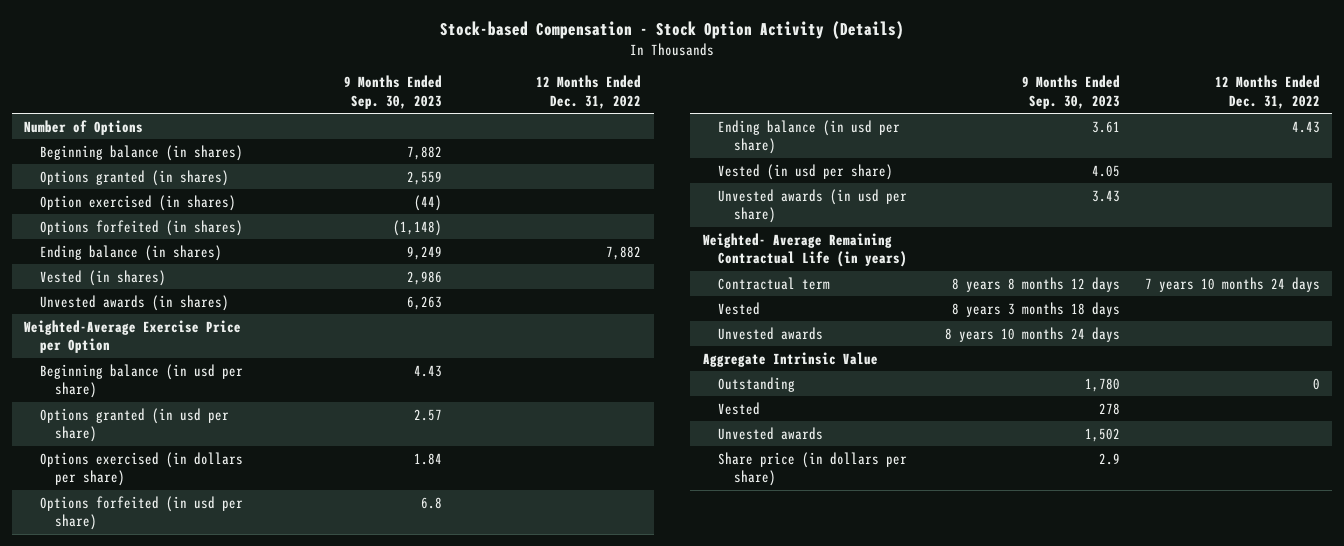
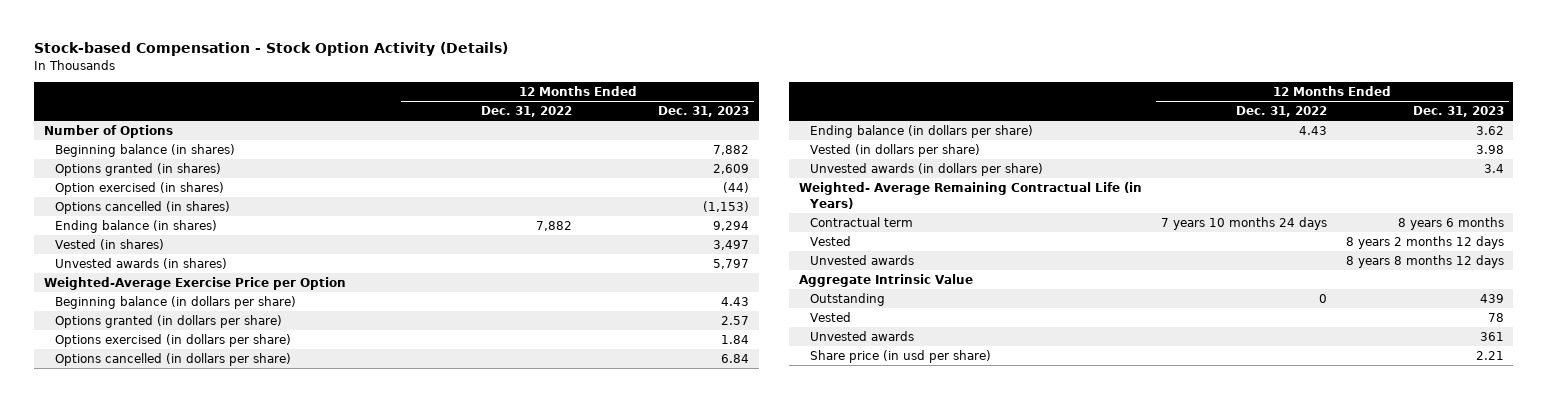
[344,75,443,109] 9 Months Ended Sep. 30, 2023 -> none
none -> [658,106,750,118] Dec. 31, 2023
[39,219,243,236] Options forfeited (in shares) -> [54,201,230,215] Options cancelled (in shares)
[39,363,243,399] Beginning balance (in usd per share) -> [54,296,296,310] Beginning balance (in dollars per share)
[39,407,229,443] Options granted (in usd per share) -> [54,315,282,329] Options granted (in dollars per share)
[39,495,243,531] Options forfeited (in usd per share) -> [54,353,291,367] Options cancelled (in dollars per share)
[718,119,901,155] Ending balance (in usd per share) -> [809,125,1033,139] Ending balance (in dollars per share)
[718,163,894,180] Vested (in usd per share) -> [809,144,980,158] Vested (in dollars per share)
[718,188,908,224] Unvested awards (in usd per share) -> [809,163,1043,177] Unvested awards (in dollars per share)
[702,232,908,268] Weighted- Average Remaining Contractual Life (in years) -> [798,182,1142,209] Weighted- Average Remaining Contractual Life (in Years)
[718,451,908,487] Share price (in dollars per share) -> [809,350,991,364] Share price (in usd per share)

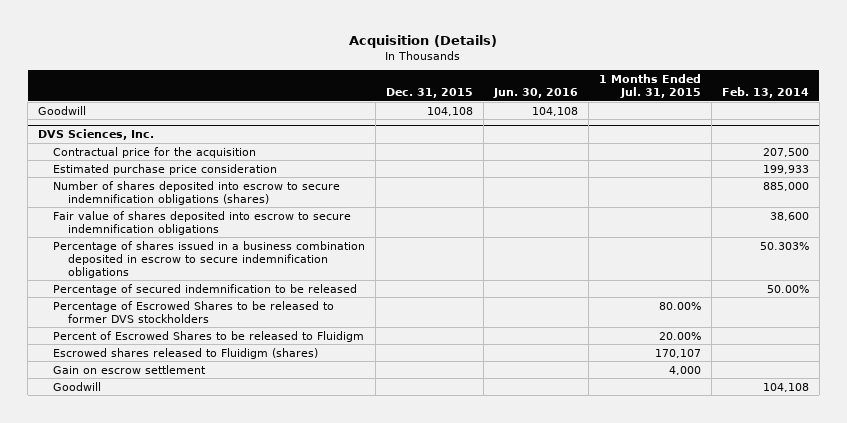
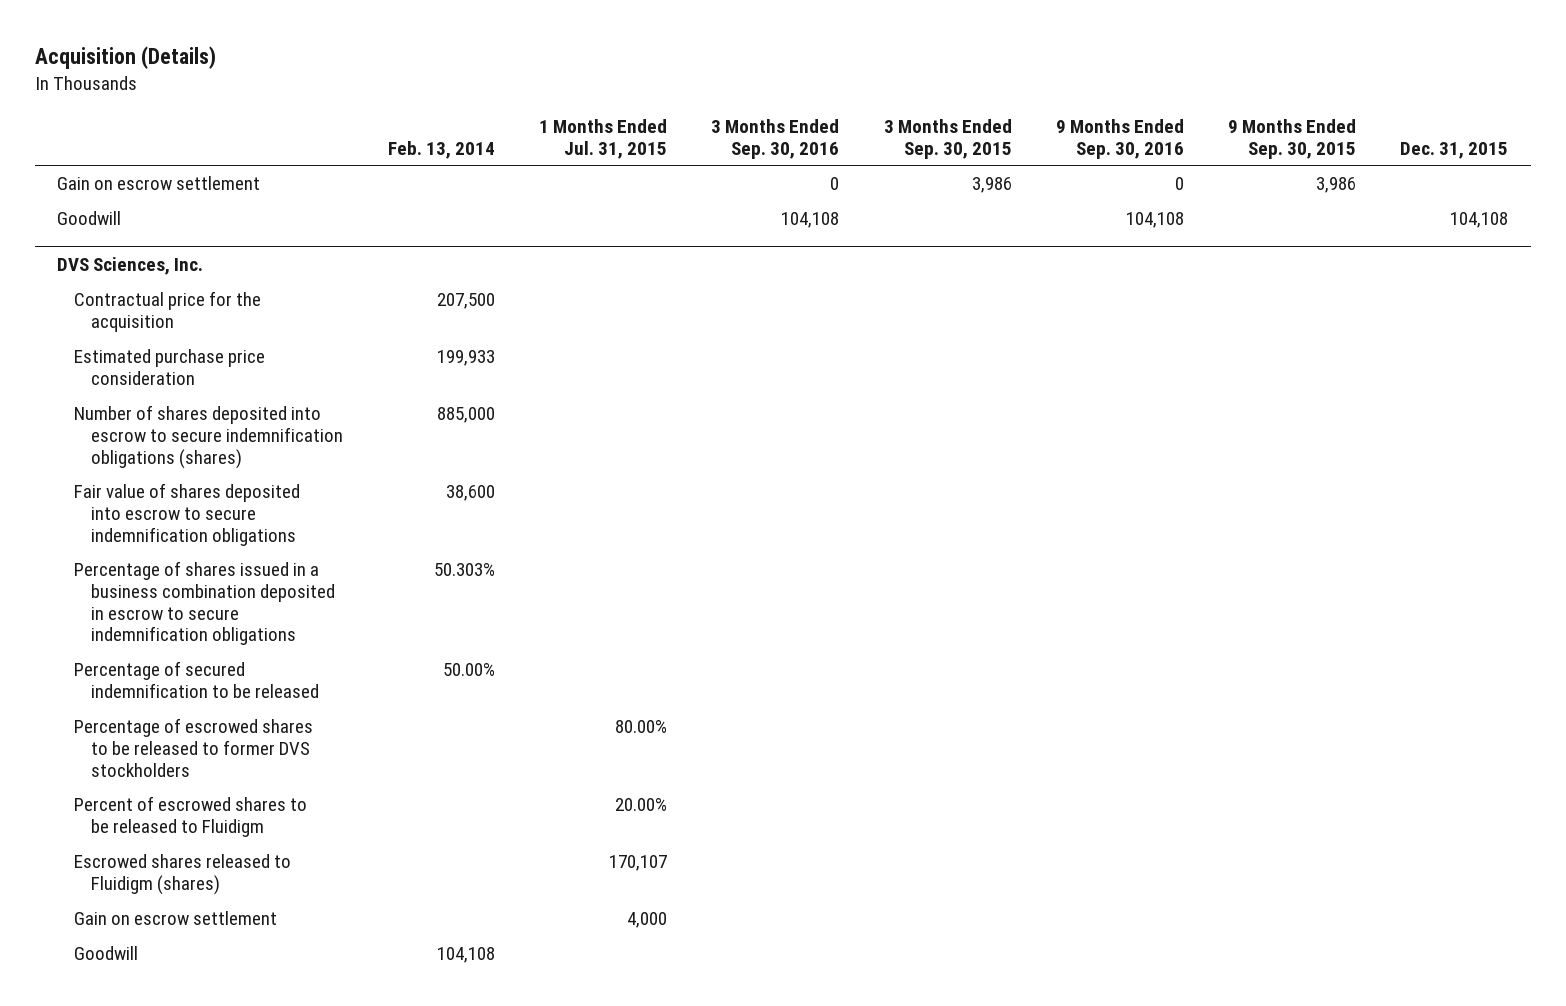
[493,88,579,99] Jun. 30, 2016 -> none
none -> [711,118,840,159] 3 Months Ended Sep. 30, 2016
none -> [883,118,1012,159] 3 Months Ended Sep. 30, 2015
none -> [1055,118,1184,159] 9 Months Ended Sep. 30, 2016
none -> [1228,118,1357,159] 9 Months Ended Sep. 30, 2015
none -> [57,176,261,191] Gain on escrow settlement
[53,300,335,323] Percentage of Escrowed Shares to be released to former DVS stockholders -> [74,718,314,777] Percentage of escrowed shares to be released to former DVS stockholders
[53,330,365,342] Percent of Escrowed Shares to be released to Fluidigm -> [74,796,308,837] Percent of escrowed shares to be released to Fluidigm

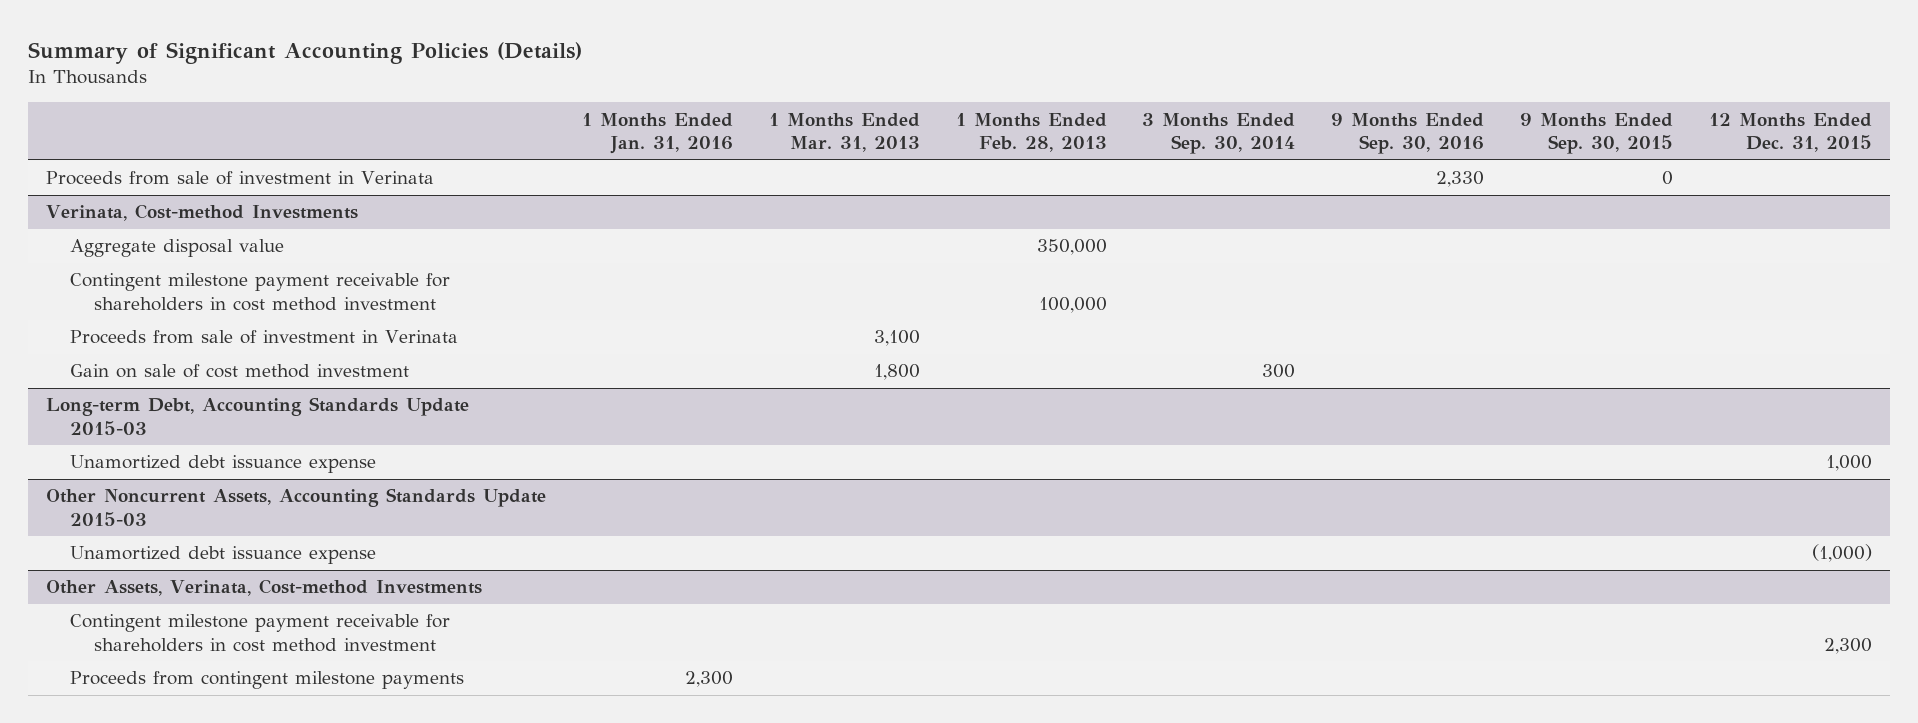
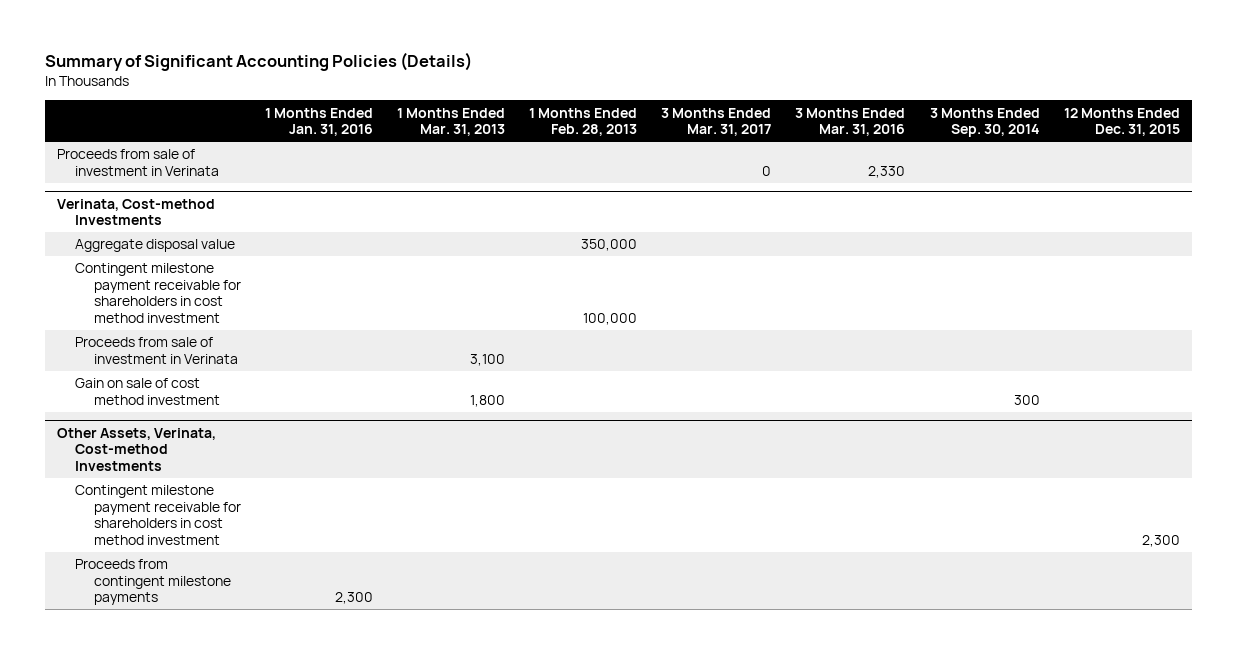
[1331,112,1485,155] 9 Months Ended Sep. 30, 2016 -> none
[1519,112,1673,155] 9 Months Ended Sep. 30, 2015 -> none
none -> [661,107,772,137] 3 Months Ended Mar. 31, 2017
none -> [795,107,906,137] 3 Months Ended Mar. 31, 2016
[46,397,470,435] Long-term Debt, Accounting Standards Update 2015-03 -> none
[70,455,377,474] Unamortized debt issuance expense -> none
[46,488,547,526] Other Noncurrent Assets, Accounting Standards Update 2015-03 -> none
[70,546,377,565] Unamortized debt issuance expense -> none

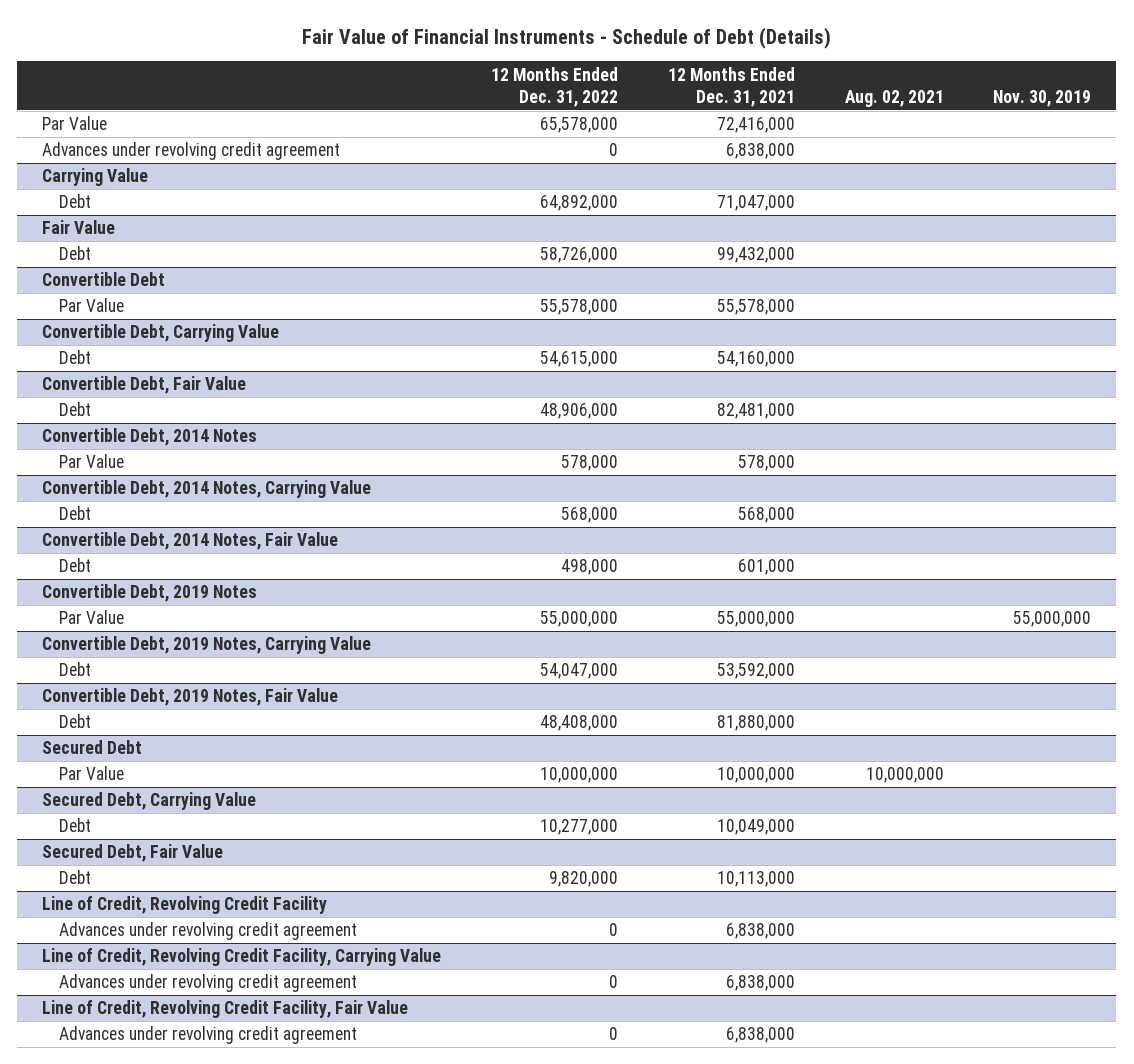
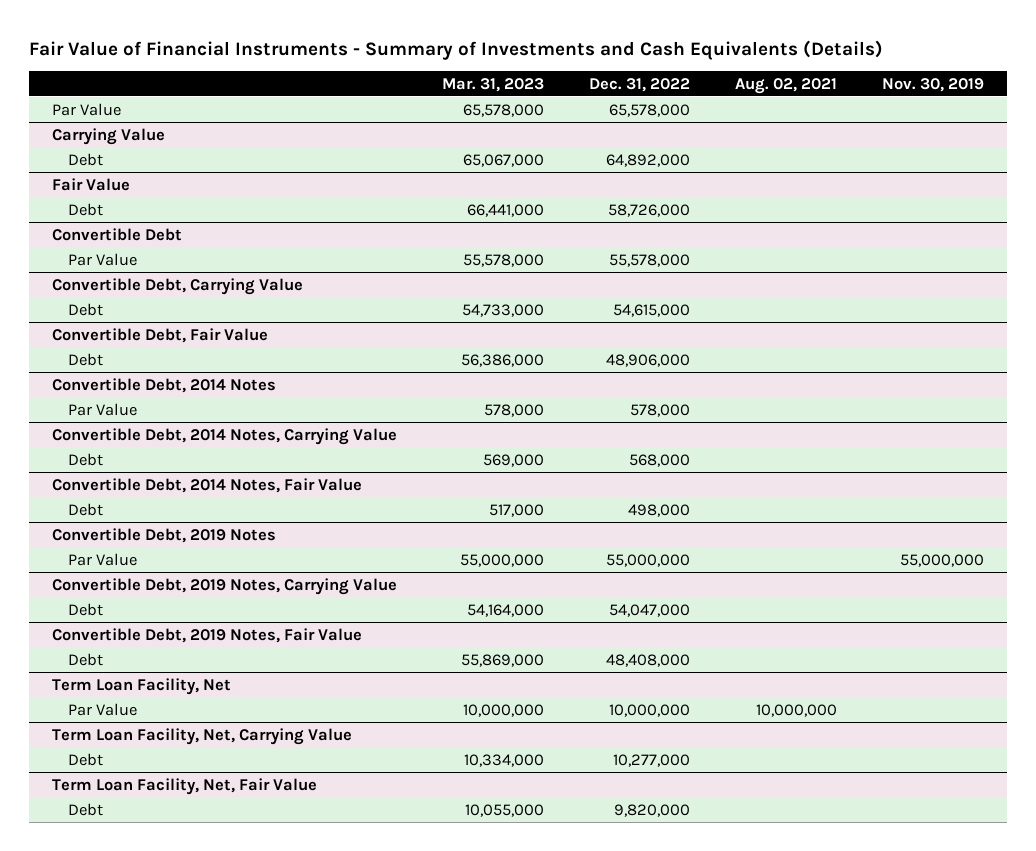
[301,26,831,49] Fair Value of Financial Instruments - Schedule of Debt (Details) -> [29,39,884,60] Fair Value of Financial Instruments - Summary of Investments and Cash Equivalents (Details)
[490,66,618,107] 12 Months Ended Dec. 31, 2022 -> none
[667,66,795,107] 12 Months Ended Dec. 31, 2021 -> none
none -> [441,77,544,92] Mar. 31, 2023
none -> [588,77,690,92] Dec. 31, 2022
[42,142,341,161] Advances under revolving credit agreement -> none
[42,740,143,755] Secured Debt -> [51,677,231,695] Term Loan Facility, Net
[42,792,257,811] Secured Debt, Carrying Value -> none
[58,818,91,833] Debt -> none
[42,844,224,863] Secured Debt, Fair Value -> none
[58,870,91,885] Debt -> none
[42,896,328,915] Line of Credit, Revolving Credit Facility -> none
[58,922,357,941] Advances under revolving credit agreement -> none
[42,948,442,967] Line of Credit, Revolving Credit Facility, Carrying Value -> none
[58,974,357,993] Advances under revolving credit agreement -> none
[42,1000,409,1019] Line of Credit, Revolving Credit Facility, Fair Value -> none
[58,1026,357,1045] Advances under revolving credit agreement -> none
none -> [51,727,352,745] Term Loan Facility, Net, Carrying Value
none -> [67,752,103,766] Debt
none -> [51,777,317,795] Term Loan Facility, Net, Fair Value
none -> [67,802,103,816] Debt

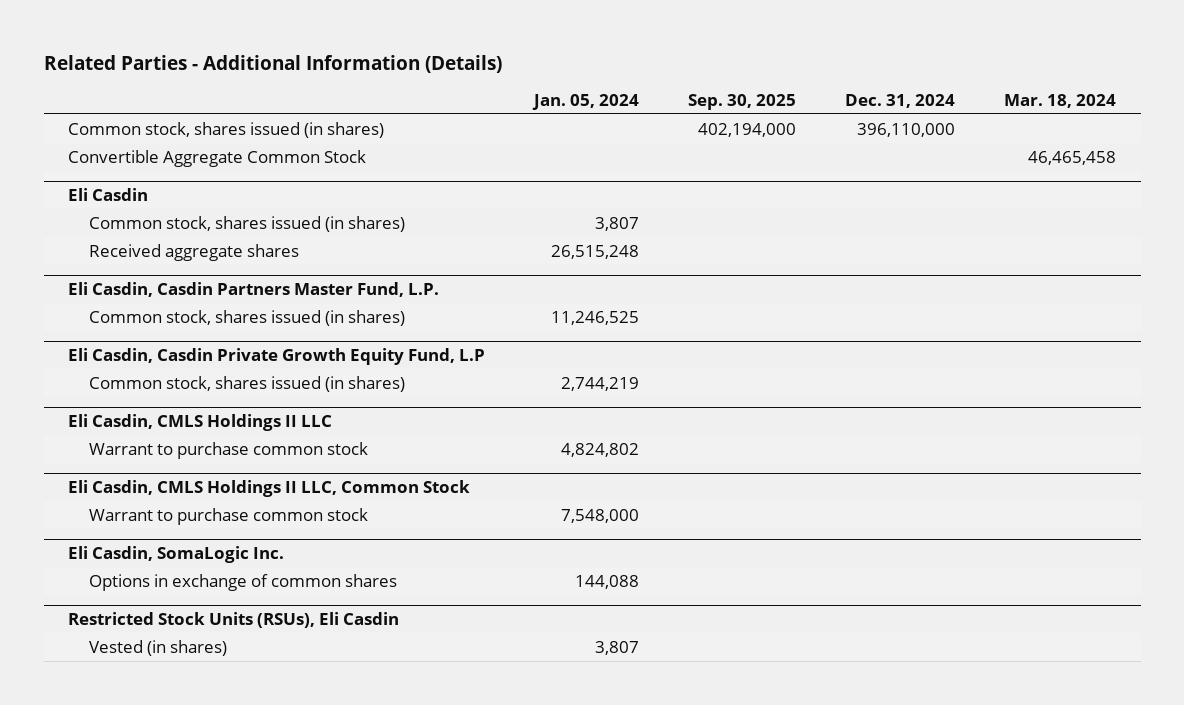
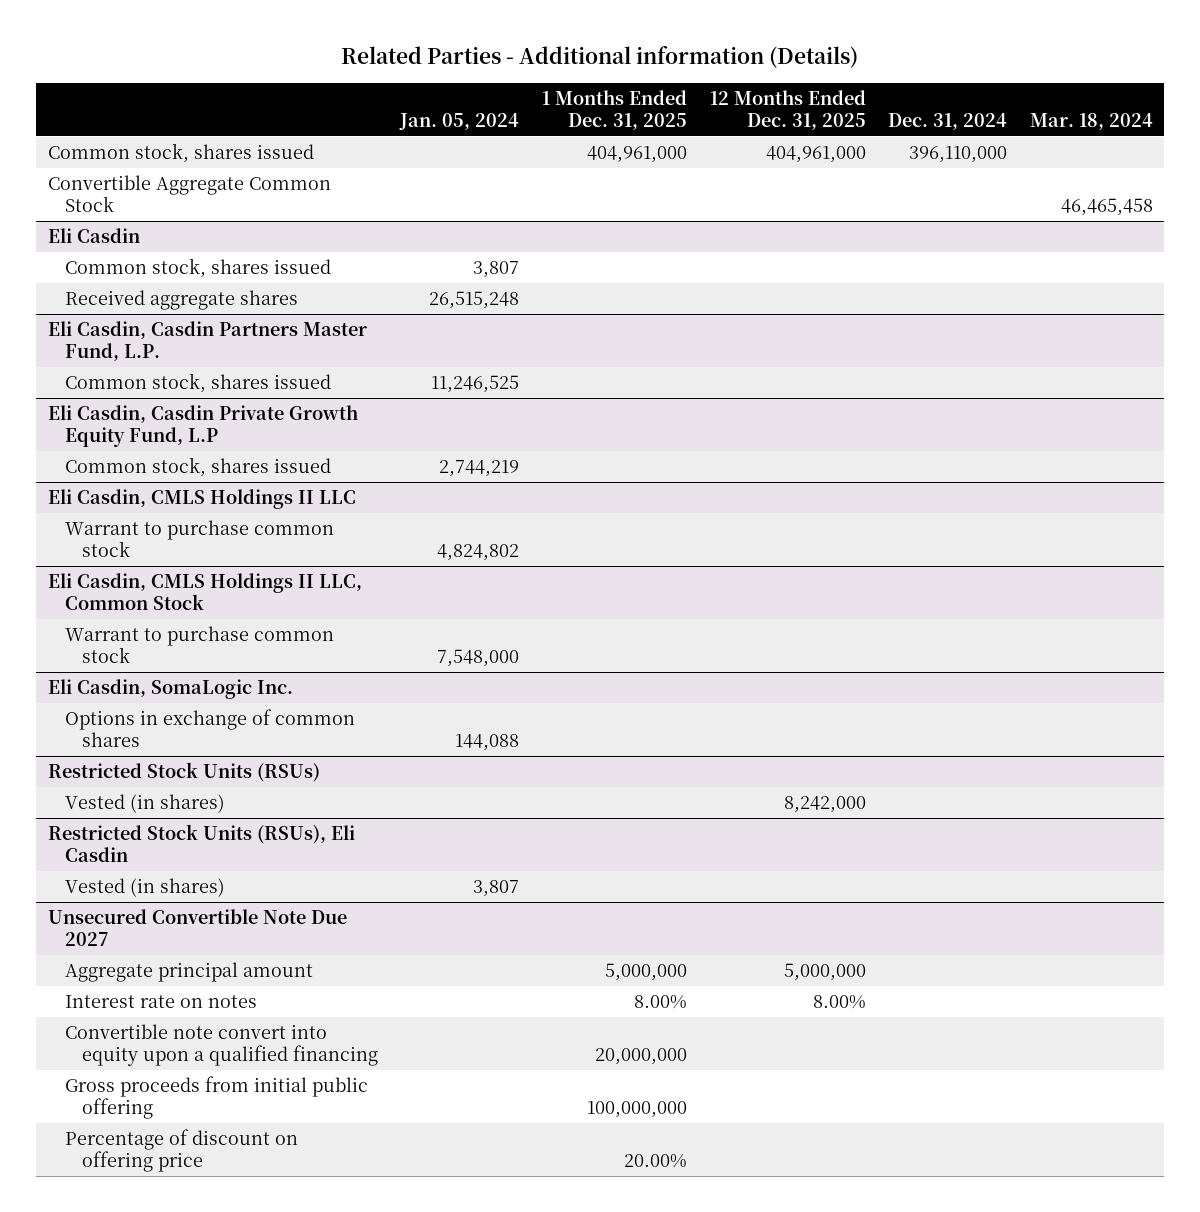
[43,54,502,73] Related Parties - Additional Information (Details) -> [341,46,859,69] Related Parties - Additional information (Details)
[688,93,797,110] Sep. 30, 2025 -> none
none -> [542,89,688,130] 1 Months Ended Dec. 31, 2025
none -> [709,89,866,130] 12 Months Ended Dec. 31, 2025
[68,121,385,138] Common stock, shares issued (in shares) -> [47,143,314,164] Common stock, shares issued
[88,215,405,232] Common stock, shares issued (in shares) -> [64,258,331,279] Common stock, shares issued
[88,309,405,326] Common stock, shares issued (in shares) -> [64,373,331,394] Common stock, shares issued
[88,375,405,392] Common stock, shares issued (in shares) -> [64,457,331,478] Common stock, shares issued
none -> [47,762,320,783] Restricted Stock Units (RSUs)
none -> [64,794,225,814] Vested (in shares)
none -> [47,909,347,947] Unsecured Convertible Note Due 2027
none -> [64,962,313,983] Aggregate principal amount
none -> [64,995,257,1009] Interest rate on notes
none -> [64,1024,378,1067] Convertible note convert into equity upon a qualified financing
none -> [64,1076,368,1120] Gross proceeds from initial public offering
none -> [64,1129,298,1173] Percentage of discount on offering price

